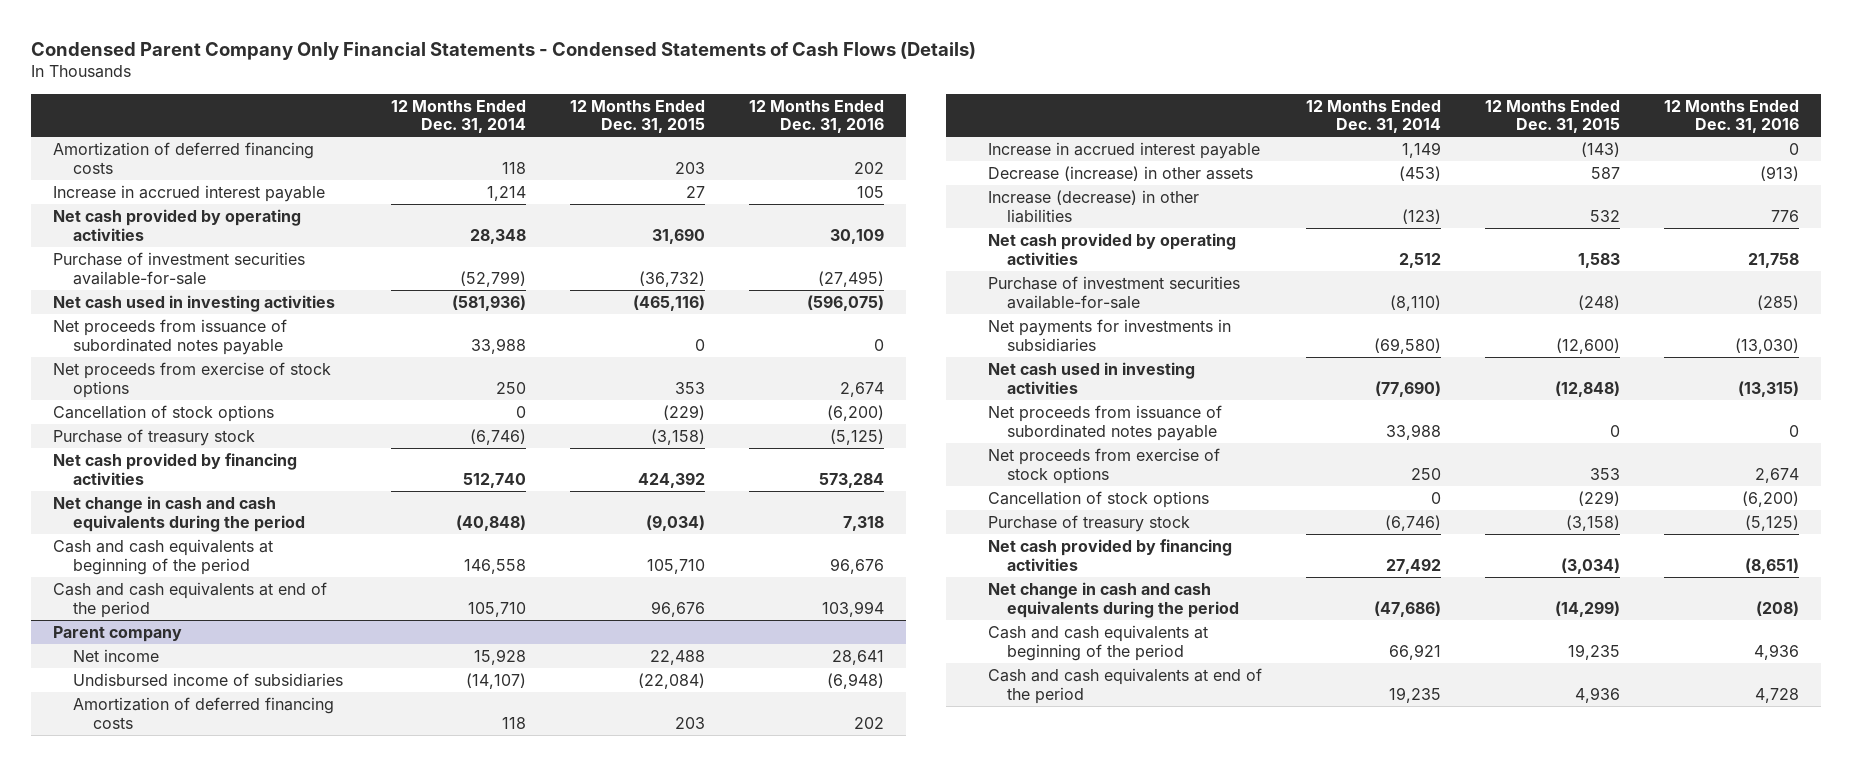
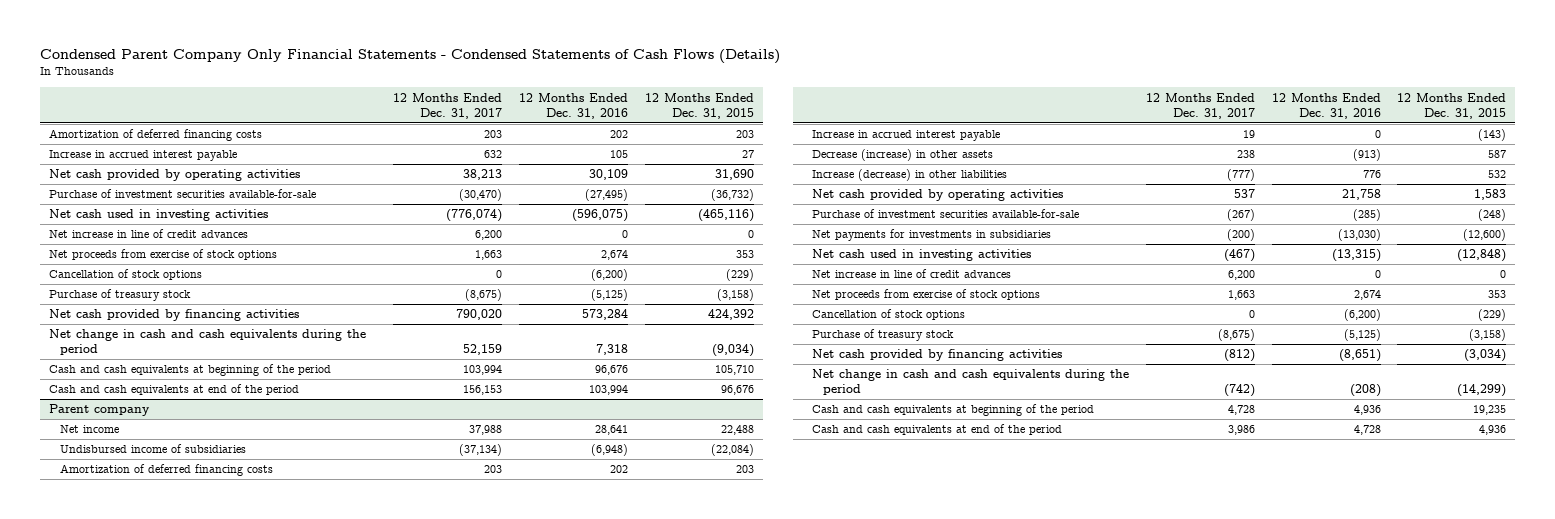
[390,99,526,134] 12 Months Ended Dec. 31, 2014 -> none
none -> [393,92,503,119] 12 Months Ended Dec. 31, 2017
[52,319,287,355] Net proceeds from issuance of subordinated notes payable -> none
none -> [48,229,248,239] Net increase in line of credit advances
[987,405,1222,441] Net proceeds from issuance of subordinated notes payable -> none
none -> [811,269,1011,279] Net increase in line of credit advances

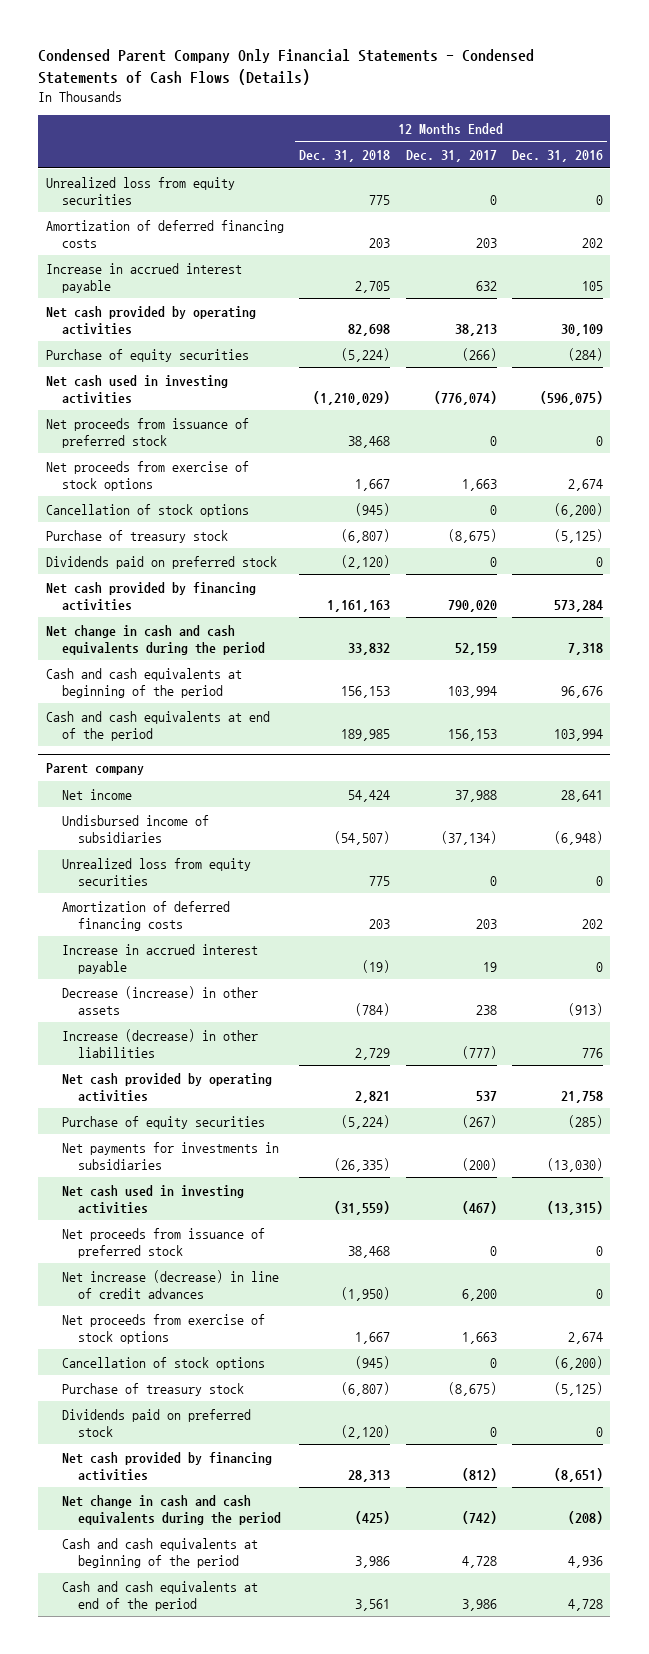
[645,92,755,119] 12 Months Ended Dec. 31, 2015 -> none
none -> [299,150,391,163] Dec. 31, 2018
none -> [46,176,236,205] Unrealized loss from equity securities
[48,189,316,199] Purchase of investment securities available-for-sale -> none
none -> [46,348,250,362] Purchase of equity securities
[48,229,248,239] Net increase in line of credit advances -> none
none -> [46,417,250,448] Net proceeds from issuance of preferred stock
none -> [46,555,278,569] Dividends paid on preferred stock
none -> [61,857,251,886] Unrealized loss from equity securities
[811,209,1079,219] Purchase of investment securities available-for-sale -> [61,1115,265,1129] Purchase of equity securities
none -> [61,1227,265,1258] Net proceeds from issuance of preferred stock
[811,269,1011,279] Net increase in line of credit advances -> [61,1269,279,1299] Net increase (decrease) in line of credit advances
none -> [61,1408,251,1437] Dividends paid on preferred stock

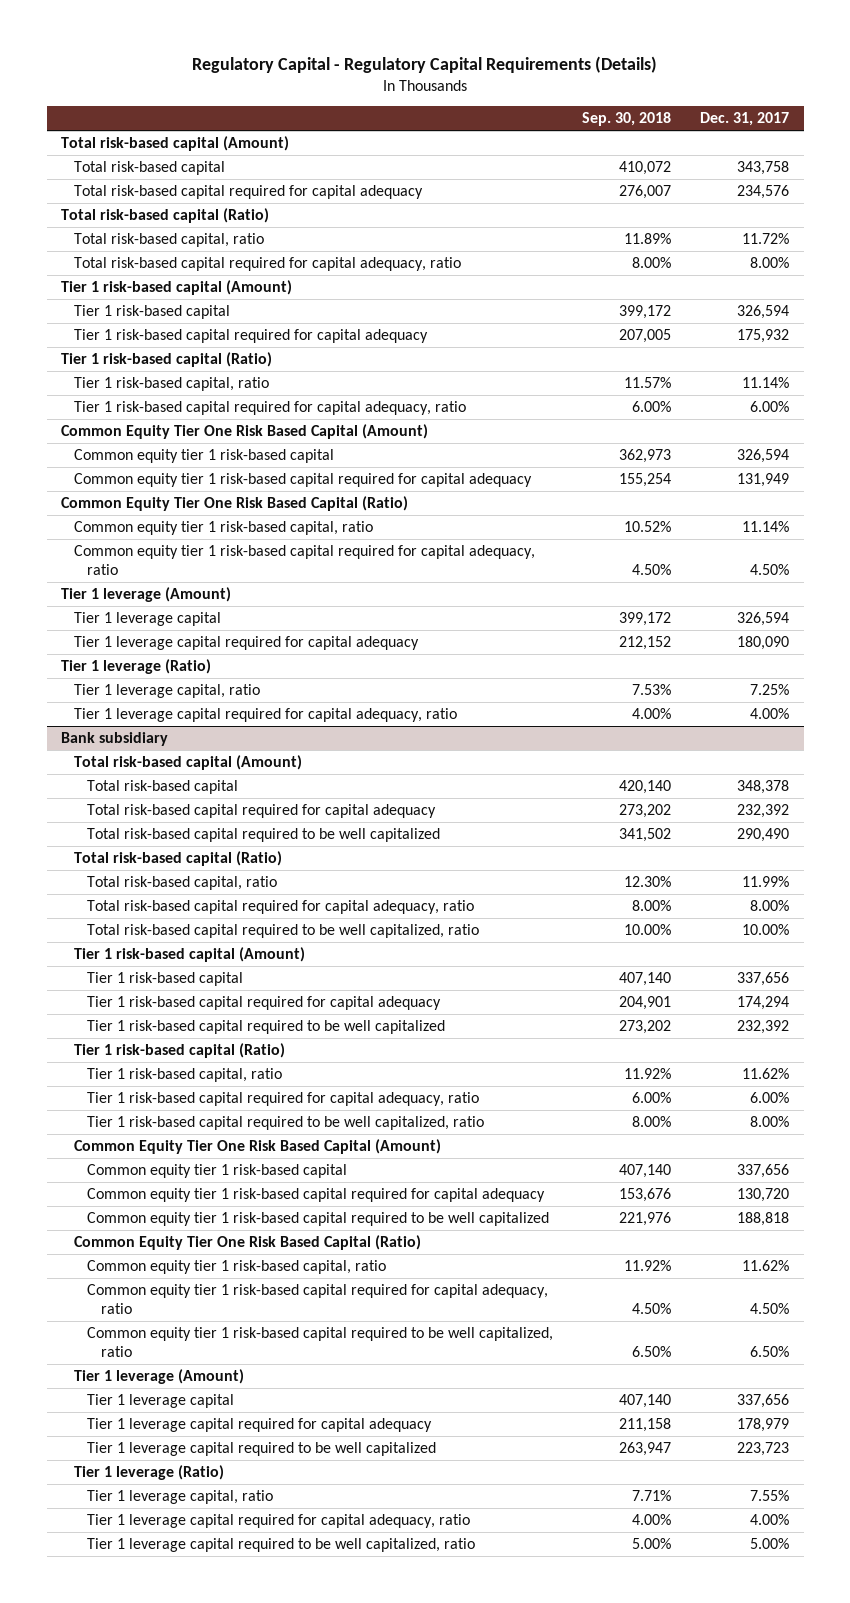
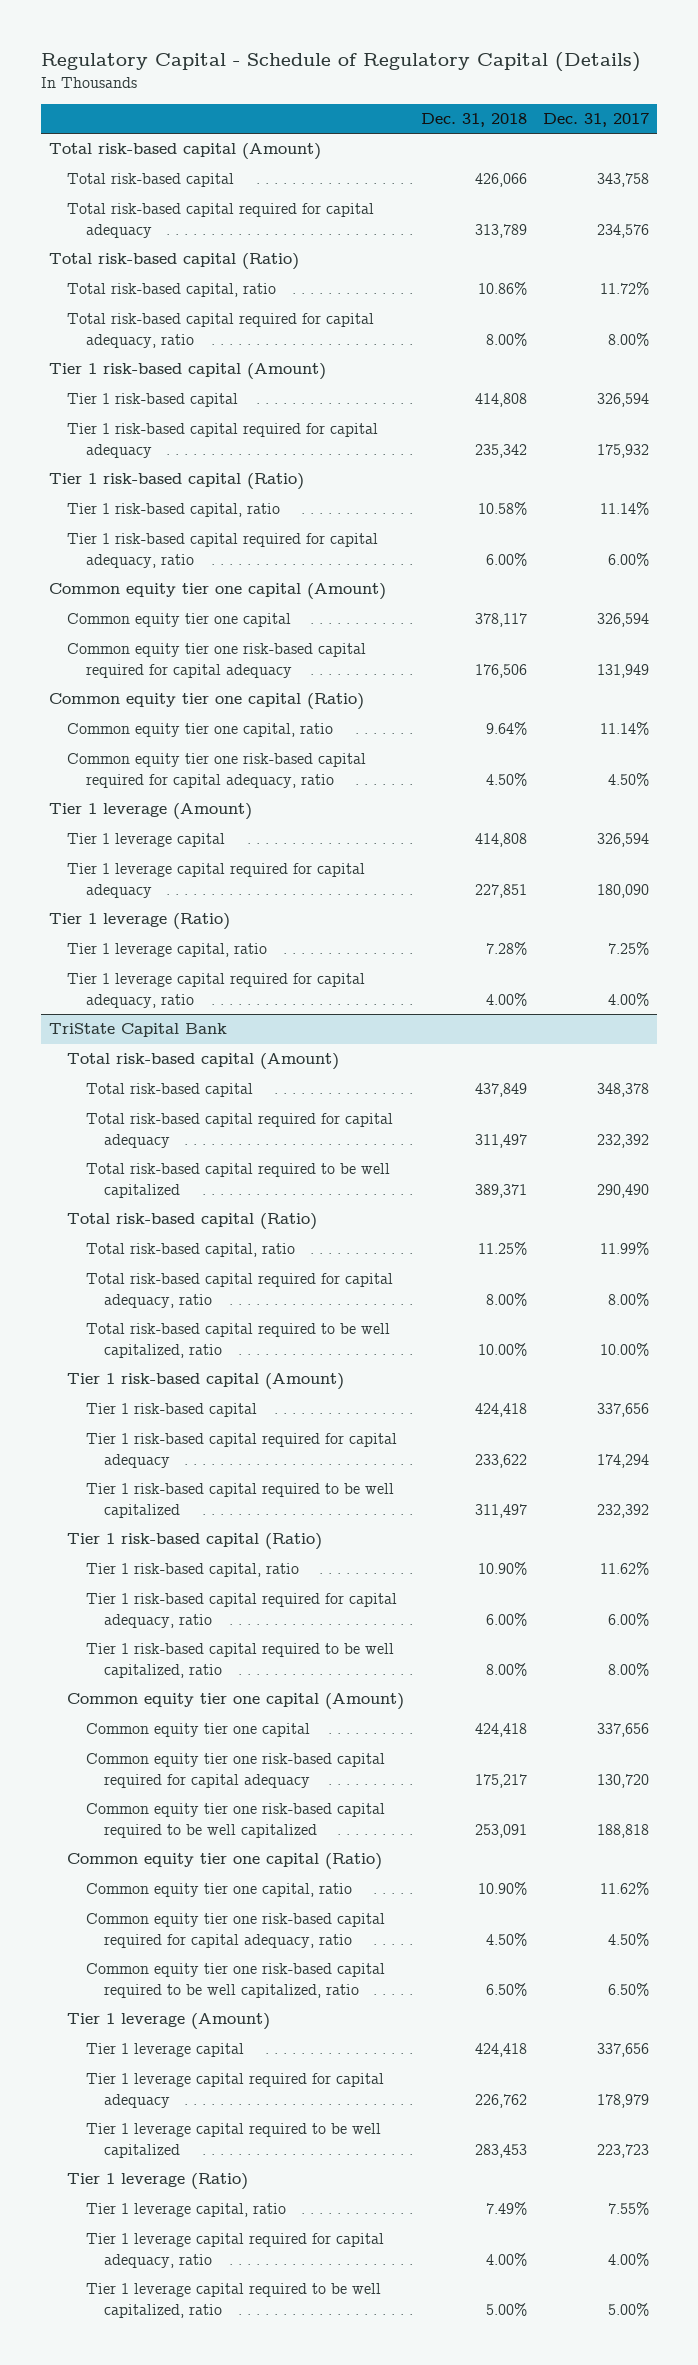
[192,56,658,74] Regulatory Capital - Regulatory Capital Requirements (Details) -> [40,51,641,72] Regulatory Capital - Schedule of Regulatory Capital (Details)
[582,112,672,127] Sep. 30, 2018 -> none
none -> [420,112,527,127] Dec. 31, 2018
[61,423,429,439] Common Equity Tier One Risk Based Capital (Amount) -> [48,583,386,601] Common equity tier one capital (Amount)
[74,448,335,463] Common equity tier 1 risk-based capital -> [67,613,292,628] Common equity tier one capital
[74,472,533,487] Common equity tier 1 risk-based capital required for capital adequacy -> [67,643,367,679] Common equity tier one risk-based capital required for capital adequacy
[61,495,409,511] Common Equity Tier One Risk Based Capital (Ratio) -> [48,693,364,711] Common equity tier one capital (Ratio)
[74,520,374,535] Common equity tier 1 risk-based capital, ratio -> [67,723,334,738] Common equity tier one capital, ratio
[74,544,536,576] Common equity tier 1 risk-based capital required for capital adequacy, ratio -> [67,753,367,789] Common equity tier one risk-based capital required for capital adequacy, ratio
[61,731,169,746] Bank subsidiary -> [48,1023,227,1038] TriState Capital Bank
[74,1138,442,1154] Common Equity Tier One Risk Based Capital (Amount) -> [67,1693,405,1711] Common equity tier one capital (Amount)
[87,1163,348,1178] Common equity tier 1 risk-based capital -> [85,1723,310,1738] Common equity tier one capital
[87,1187,546,1202] Common equity tier 1 risk-based capital required for capital adequacy -> [85,1753,385,1789] Common equity tier one risk-based capital required for capital adequacy
[87,1211,550,1226] Common equity tier 1 risk-based capital required to be well capitalized -> [85,1803,385,1839] Common equity tier one risk-based capital required to be well capitalized
[74,1234,422,1250] Common Equity Tier One Risk Based Capital (Ratio) -> [67,1853,383,1871] Common equity tier one capital (Ratio)
[87,1259,387,1274] Common equity tier 1 risk-based capital, ratio -> [85,1883,352,1898] Common equity tier one capital, ratio
[87,1283,549,1315] Common equity tier 1 risk-based capital required for capital adequacy, ratio -> [85,1913,385,1949] Common equity tier one risk-based capital required for capital adequacy, ratio
[87,1326,554,1358] Common equity tier 1 risk-based capital required to be well capitalized, ratio -> [85,1963,385,1999] Common equity tier one risk-based capital required to be well capitalized, ratio

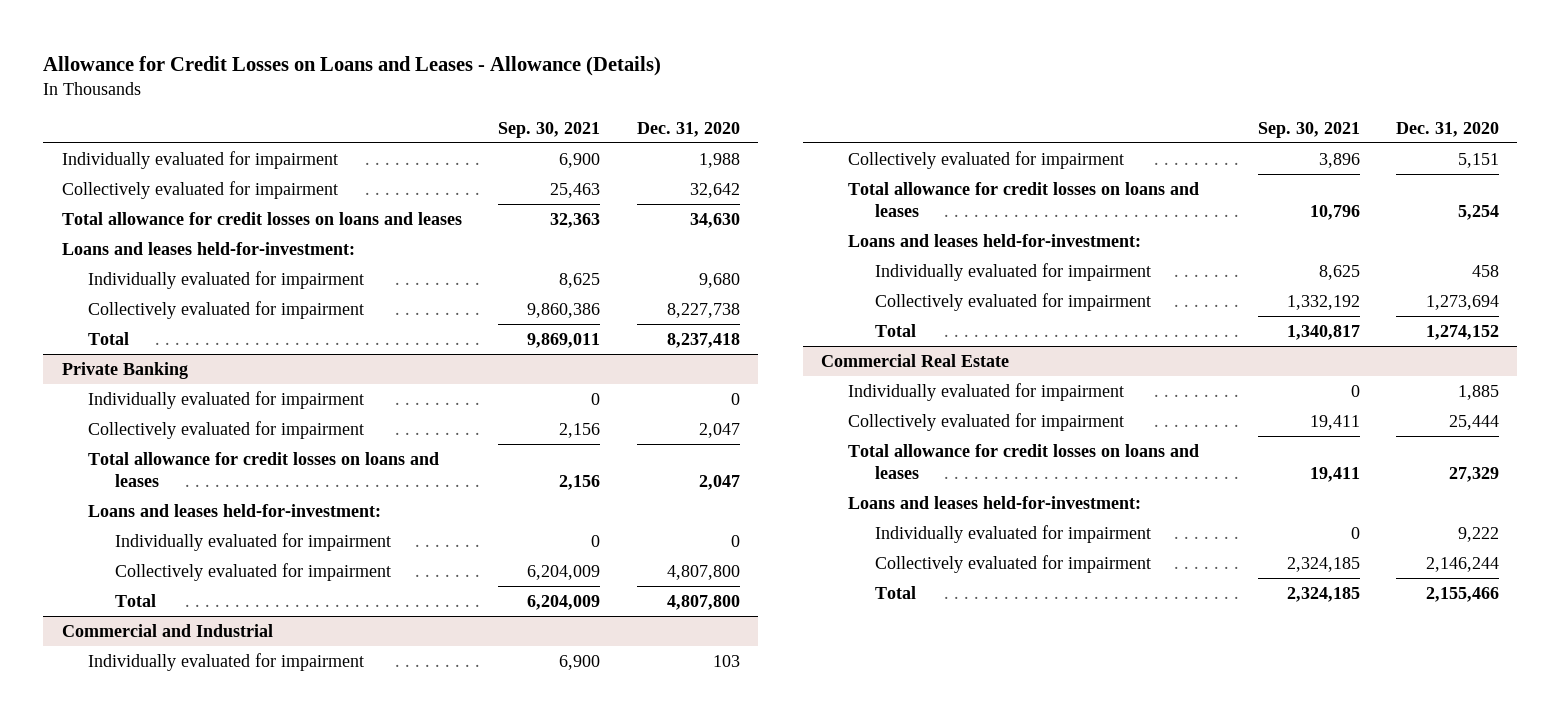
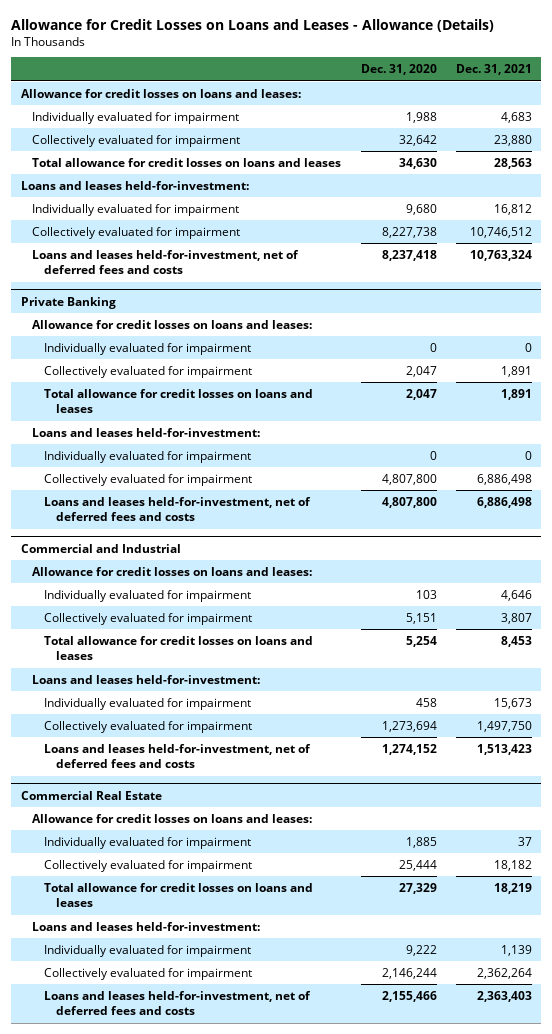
[498,121,601,138] Sep. 30, 2021 -> none
none -> [455,64,532,76] Dec. 31, 2021
none -> [20,88,301,98] Allowance for credit losses on loans and leases:
[88,331,130,345] Total -> [32,249,300,275] Loans and leases held-for-investment, net of deferred fees and costs
none -> [32,319,313,329] Allowance for credit losses on loans and leases:
[115,593,157,607] Total -> [44,496,312,522] Loans and leases held-for-investment, net of deferred fees and costs
none -> [32,566,313,576] Allowance for credit losses on loans and leases:
[874,323,916,337] Total -> [44,743,312,769] Loans and leases held-for-investment, net of deferred fees and costs
none -> [32,813,313,823] Allowance for credit losses on loans and leases:
[874,585,916,599] Total -> [44,990,312,1016] Loans and leases held-for-investment, net of deferred fees and costs

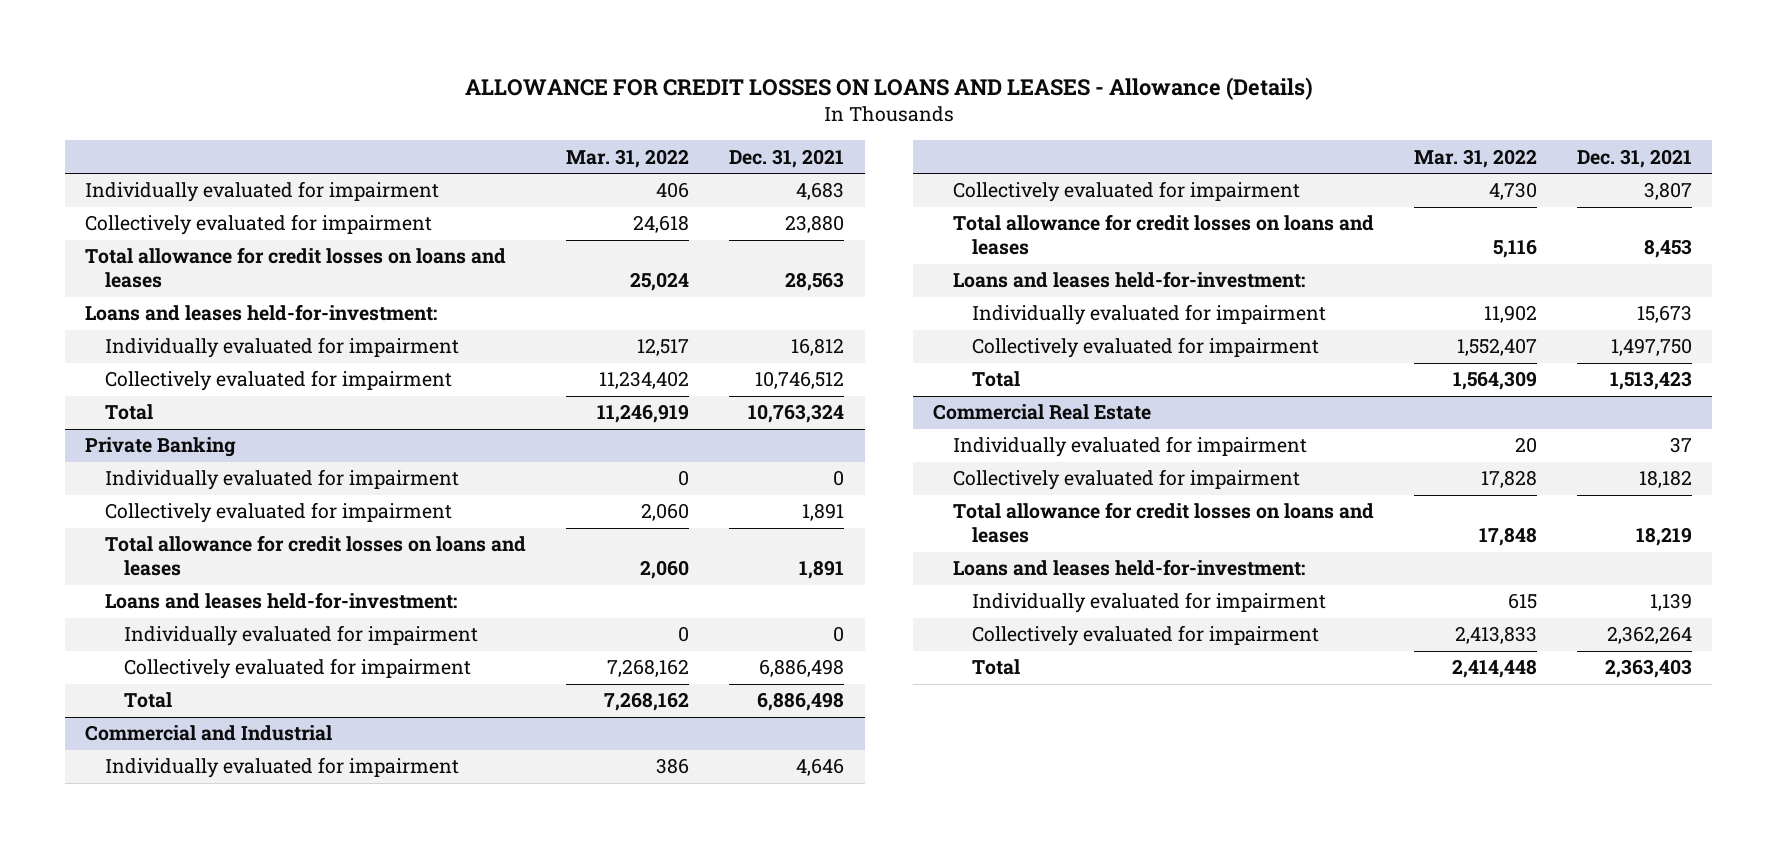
[11,18,495,32] Allowance for Credit Losses on Loans and Leases - Allowance (Details) -> [464,77,1313,101] ALLOWANCE FOR CREDIT LOSSES ON LOANS AND LEASES - Allowance (Details)
[360,64,437,76] Dec. 31, 2020 -> none
none -> [566,148,690,168] Mar. 31, 2022
[20,88,301,98] Allowance for credit losses on loans and leases: -> none
[32,249,300,275] Loans and leases held-for-investment, net of deferred fees and costs -> [104,404,153,421] Total
[32,319,313,329] Allowance for credit losses on loans and leases: -> none
[44,496,312,522] Loans and leases held-for-investment, net of deferred fees and costs -> [124,692,173,709] Total
[32,566,313,576] Allowance for credit losses on loans and leases: -> none
[44,743,312,769] Loans and leases held-for-investment, net of deferred fees and costs -> [972,371,1021,388] Total
[32,813,313,823] Allowance for credit losses on loans and leases: -> none
[44,990,312,1016] Loans and leases held-for-investment, net of deferred fees and costs -> [972,659,1021,676] Total

